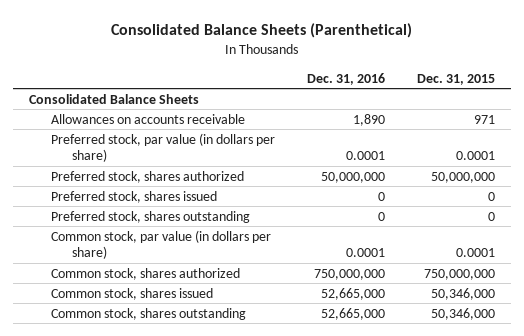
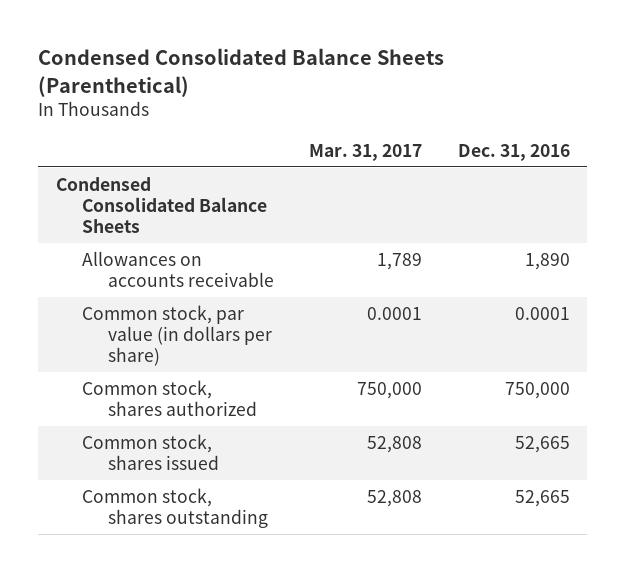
[110,22,412,38] Consolidated Balance Sheets (Parenthetical) -> [38,48,445,97] Condensed Consolidated Balance Sheets (Parenthetical)
[416,73,495,85] Dec. 31, 2015 -> none
none -> [309,143,423,161] Mar. 31, 2017
[29,93,200,104] Consolidated Balance Sheets -> [55,176,267,233] Condensed Consolidated Balance Sheets
[50,132,275,163] Preferred stock, par value (in dollars per share) -> none
[50,170,244,183] Preferred stock, shares authorized -> none
[50,190,217,203] Preferred stock, shares issued -> none
[50,210,250,223] Preferred stock, shares outstanding -> none
[313,268,385,280] 750,000,000 -> [504,381,570,399] 750,000
[320,287,385,300] 52,665,000 -> [514,435,570,453] 52,665
[320,307,385,320] 52,665,000 -> [514,489,570,507] 52,665

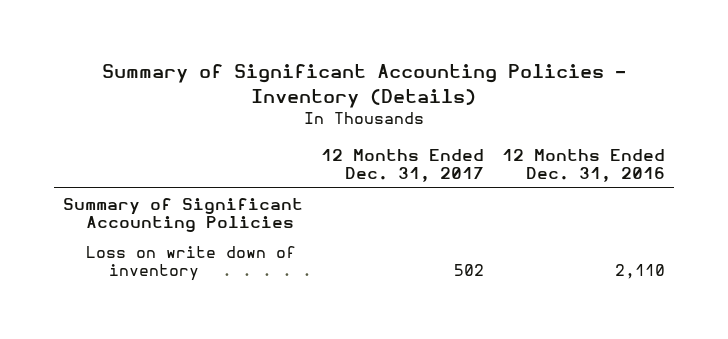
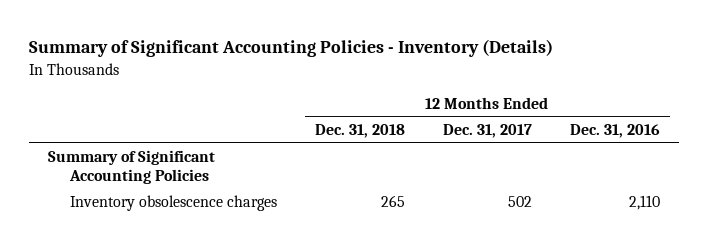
none -> [314,123,405,138] Dec. 31, 2018
[85,245,296,282] Loss on write down of inventory -> [69,195,277,212] Inventory obsolescence charges

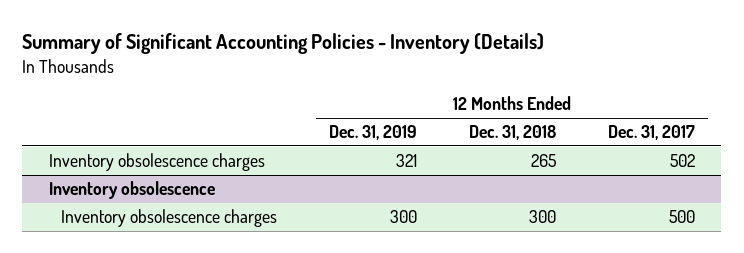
[570,123,661,138] Dec. 31, 2016 -> none
none -> [328,125,417,141] Dec. 31, 2019
[48,150,216,184] Summary of Significant Accounting Policies -> none
none -> [48,181,215,200] Inventory obsolescence
none -> [60,209,277,228] Inventory obsolescence charges

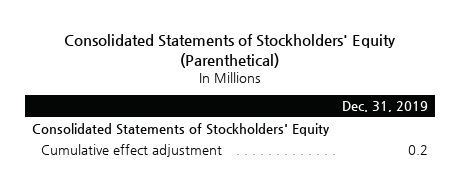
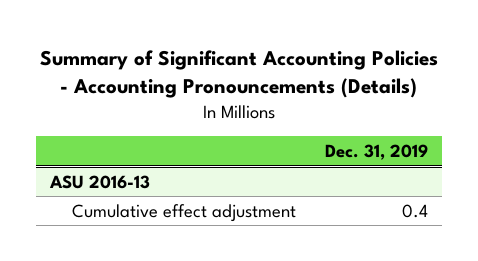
[64,34,397,68] Consolidated Statements of Stockholders' Equity (Parenthetical) -> [40,49,439,99] Summary of Significant Accounting Policies - Accounting Pronouncements (Details)
[31,123,330,137] Consolidated Statements of Stockholders' Equity -> none
none -> [49,174,151,189] ASU 2016-13
[408,145,429,156] 0.2 -> [401,203,428,218] 0.4

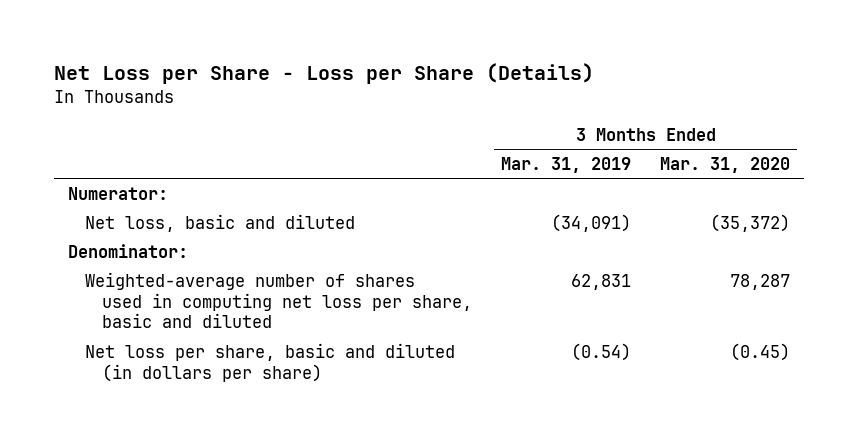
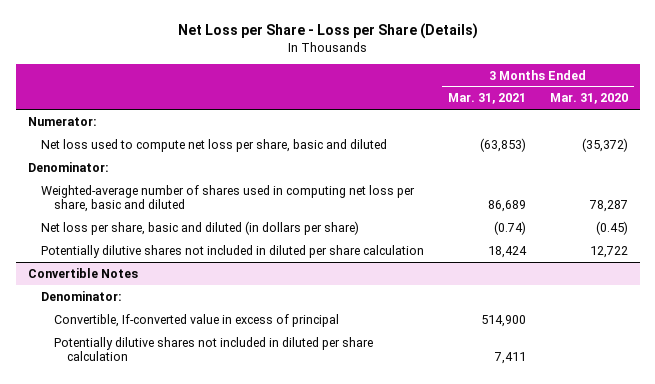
[501,156,632,173] Mar. 31, 2019 -> none
none -> [447,93,526,105] Mar. 31, 2021
[85,213,356,232] Net loss, basic and diluted -> [40,138,387,152] Net loss used to compute net loss per share, basic and diluted
none -> [40,244,424,258] Potentially dilutive shares not included in diluted per share calculation
none -> [27,267,138,278] Convertible Notes
none -> [40,290,122,301] Denominator:
none -> [53,313,339,327] Convertible, If-converted value in excess of principal
none -> [53,336,373,361] Potentially dilutive shares not included in diluted per share calculation

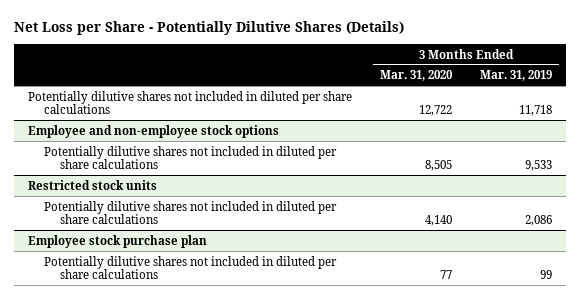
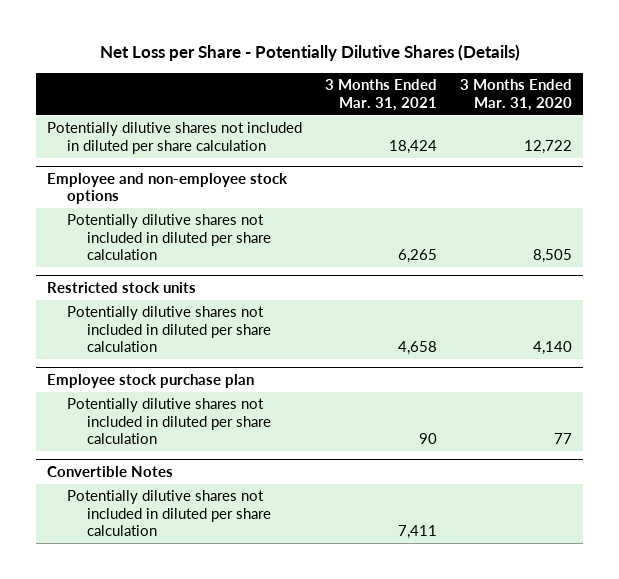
[480,70,553,82] Mar. 31, 2019 -> none
none -> [325,79,438,111] 3 Months Ended Mar. 31, 2021
[28,90,353,115] Potentially dilutive shares not included in diluted per share calculations -> [47,122,303,154] Potentially dilutive shares not included in diluted per share calculation
[44,145,338,170] Potentially dilutive shares not included in diluted per share calculations -> [67,214,272,261] Potentially dilutive shares not included in diluted per share calculation
[44,200,338,225] Potentially dilutive shares not included in diluted per share calculations -> [67,306,272,353] Potentially dilutive shares not included in diluted per share calculation
[44,255,338,280] Potentially dilutive shares not included in diluted per share calculations -> [67,398,272,445] Potentially dilutive shares not included in diluted per share calculation
none -> [47,466,174,478] Convertible Notes
none -> [67,490,272,537] Potentially dilutive shares not included in diluted per share calculation

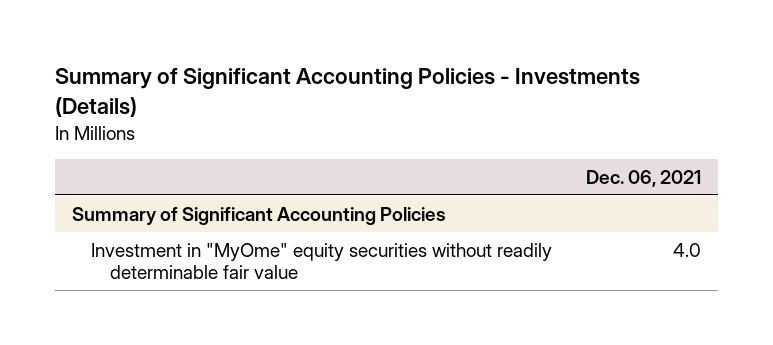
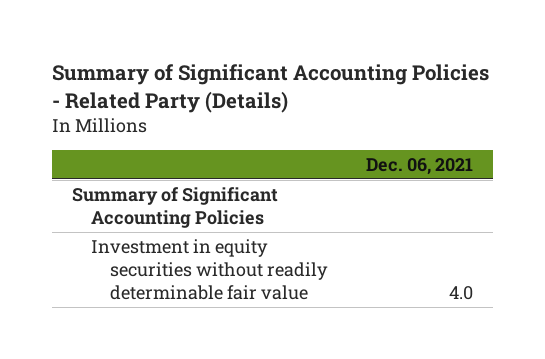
[54,68,640,117] Summary of Significant Accounting Policies - Investments (Details) -> [51,63,489,113] Summary of Significant Accounting Policies - Related Party (Details)
[90,242,552,280] Investment in "MyOme" equity securities without readily determinable fair value -> [90,238,328,300] Investment in equity securities without readily determinable fair value

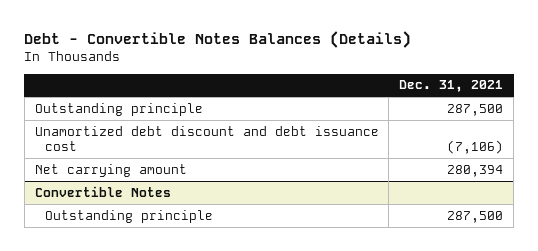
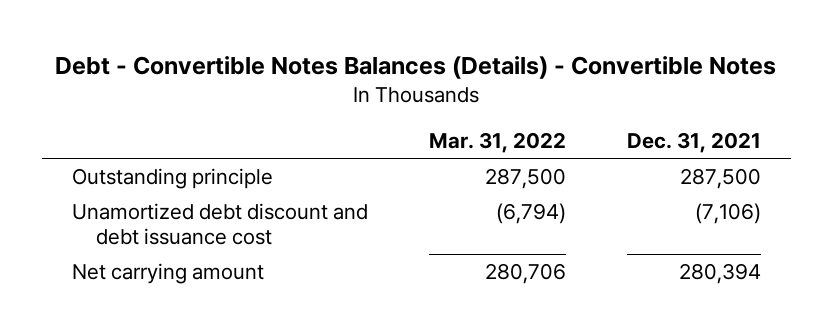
[24,30,412,48] Debt - Convertible Notes Balances (Details) -> [55,56,777,80] Debt - Convertible Notes Balances (Details) - Convertible Notes
none -> [428,132,566,154] Mar. 31, 2022
[34,185,171,197] Convertible Notes -> none
[44,209,213,223] Outstanding principle -> none

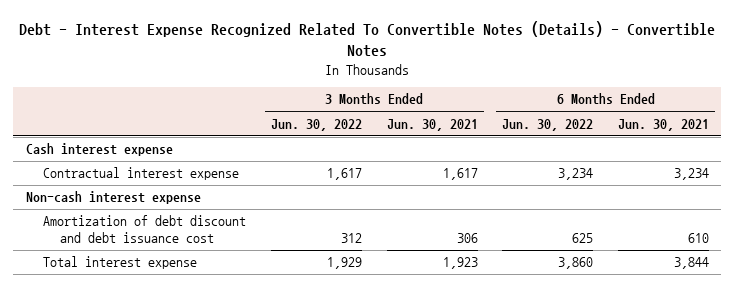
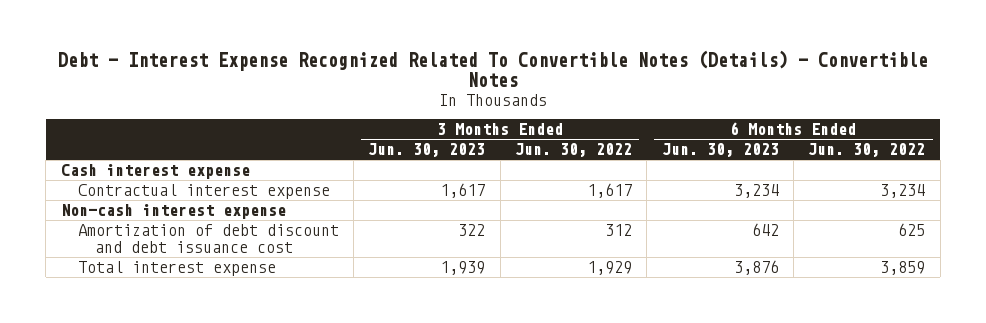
[386,118,478,131] Jun. 30, 2021 -> none
[618,118,710,131] Jun. 30, 2021 -> none
none -> [368,143,486,158] Jun. 30, 2023
none -> [661,143,779,158] Jun. 30, 2023
[558,257,594,270] 3,860 -> [880,261,926,276] 3,859

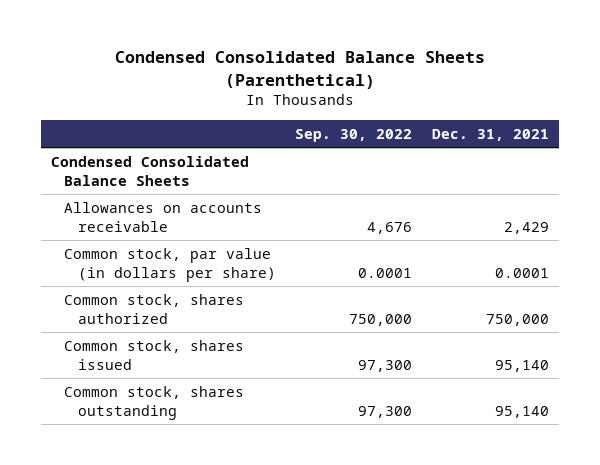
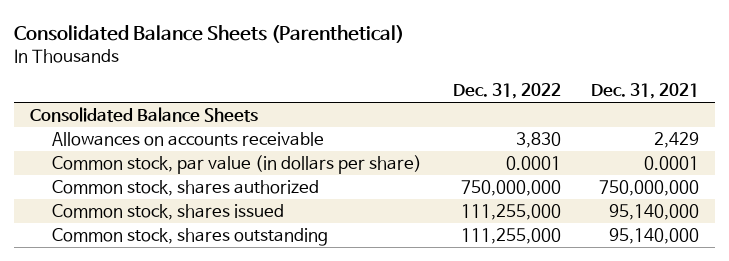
[114,51,485,89] Condensed Consolidated Balance Sheets (Parenthetical) -> [14,24,405,43] Consolidated Balance Sheets (Parenthetical)
[295,128,413,142] Sep. 30, 2022 -> none
none -> [452,82,561,99] Dec. 31, 2022
[50,155,249,186] Condensed Consolidated Balance Sheets -> [29,106,258,122] Consolidated Balance Sheets
[486,313,550,326] 750,000 -> [599,179,700,196] 750,000,000
[495,359,550,372] 95,140 -> [609,203,700,220] 95,140,000
[495,405,550,418] 95,140 -> [609,227,700,244] 95,140,000

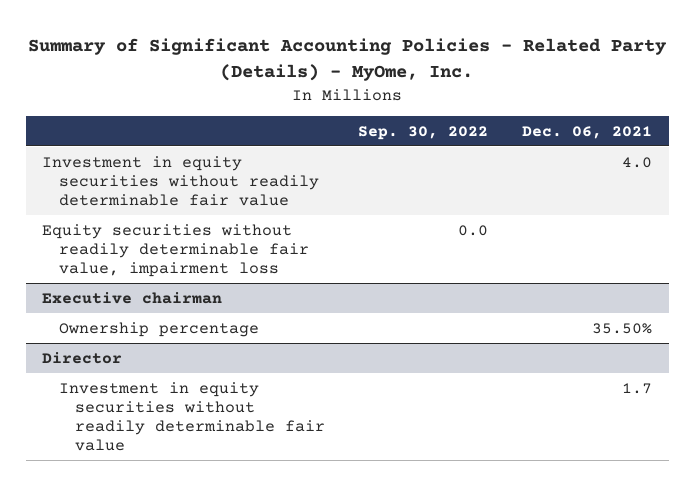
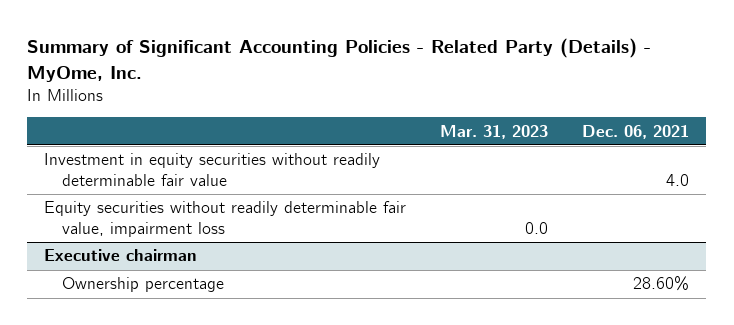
[358,125,489,140] Sep. 30, 2022 -> none
none -> [440,124,549,139] Mar. 31, 2023
[42,351,123,364] Director -> none
[58,381,325,452] Investment in equity securities without readily determinable fair value -> none
[592,322,653,334] 35.50% -> [633,276,690,292] 28.60%

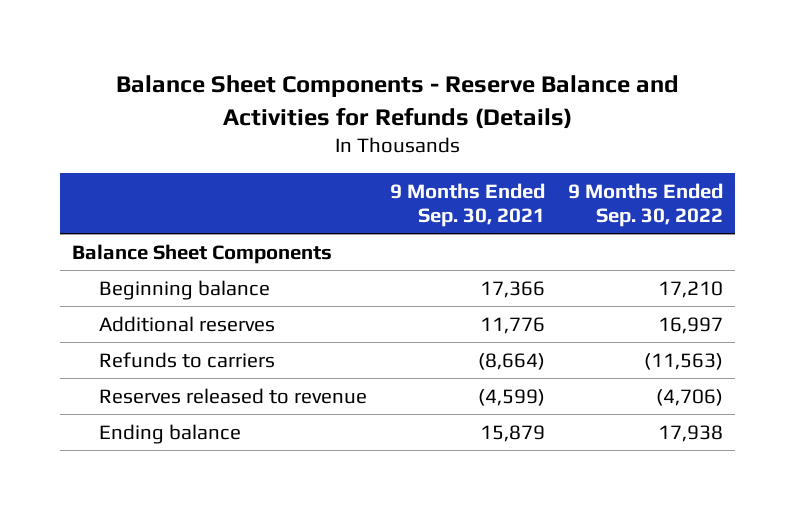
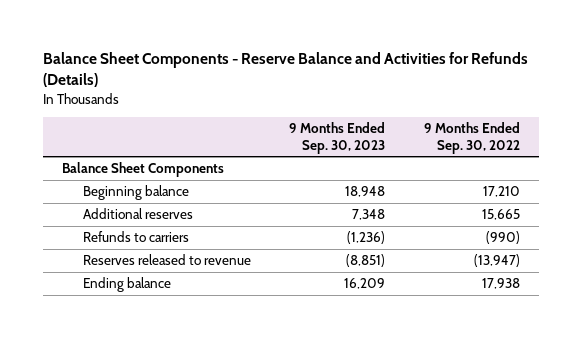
[390,182,546,227] 9 Months Ended Sep. 30, 2021 -> none
none -> [289,122,386,154] 9 Months Ended Sep. 30, 2023
[658,316,724,334] 16,997 -> [481,209,520,221] 15,665
[644,352,724,370] (11,563) -> [485,231,520,245] (990)
[656,388,724,406] (4,706) -> [473,254,520,268] (13,947)

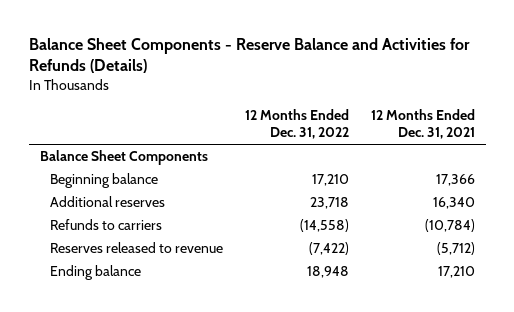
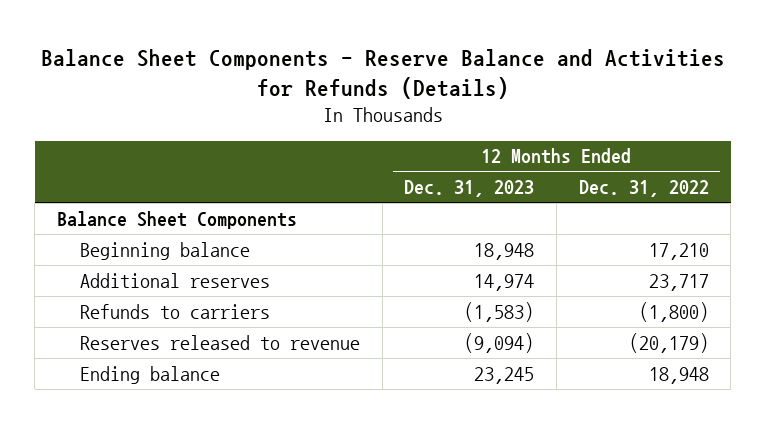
[370,109,475,140] 12 Months Ended Dec. 31, 2021 -> none
none -> [404,180,535,198] Dec. 31, 2023
[310,197,350,210] 23,718 -> [648,273,709,291] 23,717
[300,219,350,233] (14,558) -> [638,301,709,322] (1,800)
[309,242,350,256] (7,422) -> [628,332,709,353] (20,179)

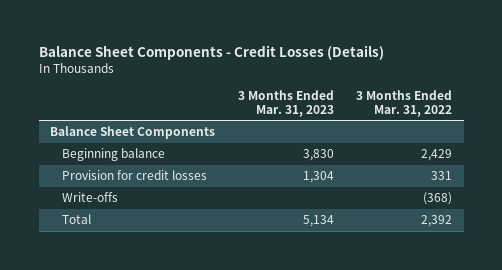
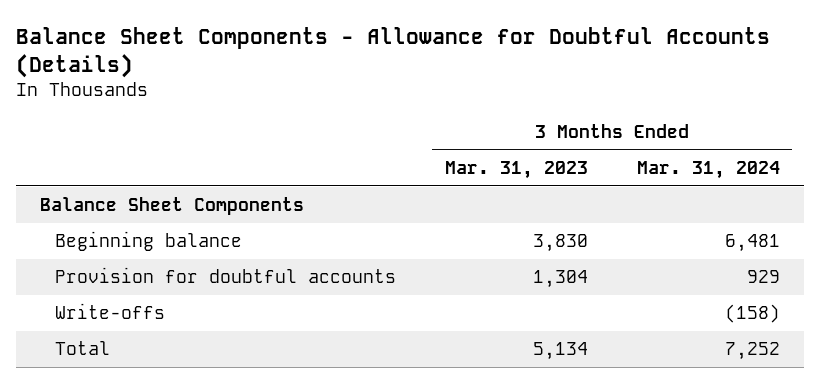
[38,45,384,61] Balance Sheet Components - Credit Losses (Details) -> [15,26,770,78] Balance Sheet Components - Allowance for Doubtful Accounts (Details)
[356,90,453,117] 3 Months Ended Mar. 31, 2022 -> none
none -> [636,161,780,180] Mar. 31, 2024
[62,170,208,181] Provision for credit losses -> [54,267,396,284] Provision for doubtful accounts

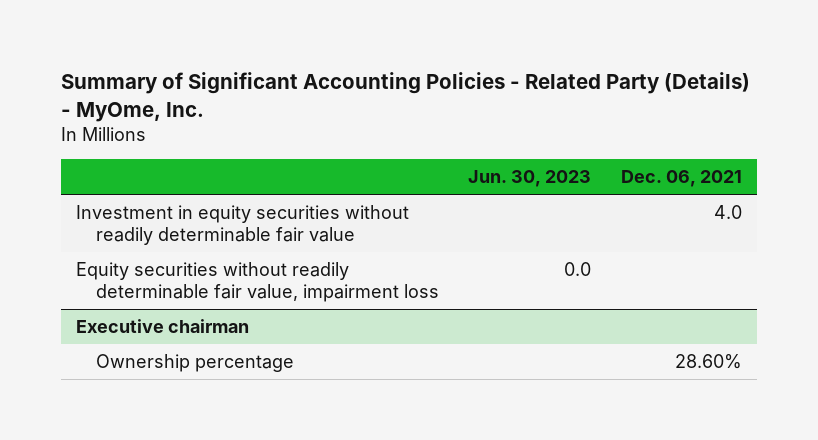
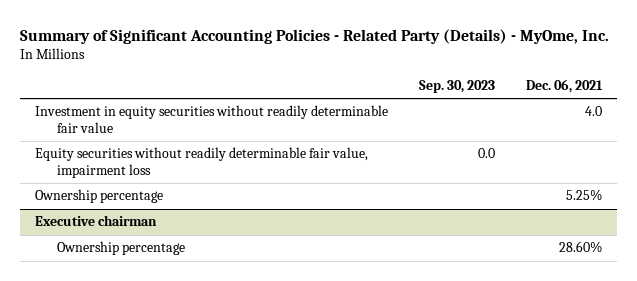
[468,170,592,188] Jun. 30, 2023 -> none
none -> [419,79,496,93] Sep. 30, 2023
none -> [35,189,164,204] Ownership percentage

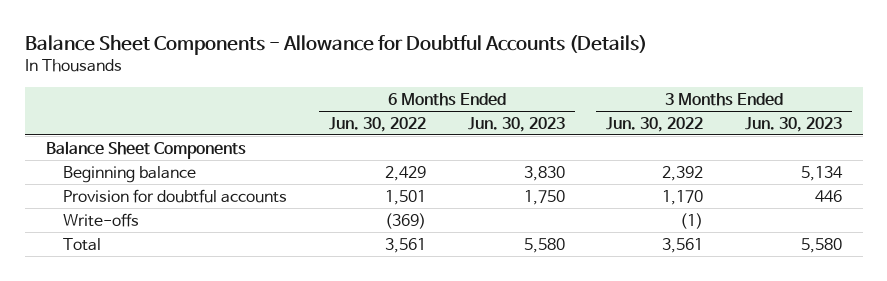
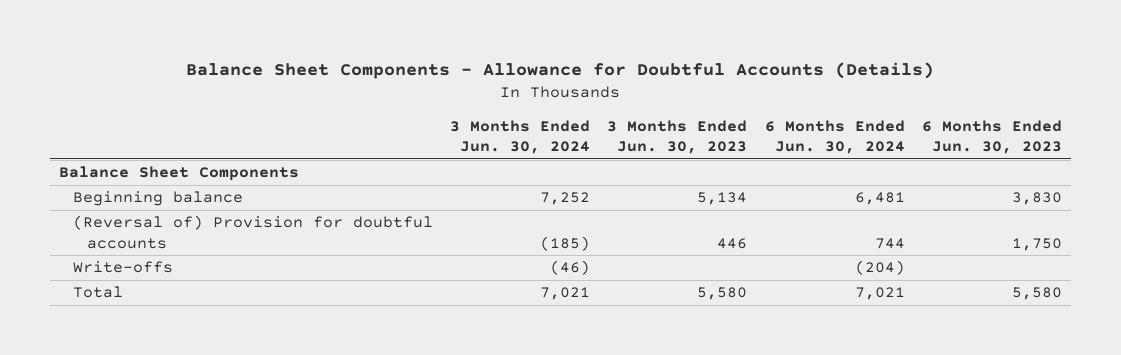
[328,116,426,132] Jun. 30, 2022 -> none
[606,116,704,132] Jun. 30, 2022 -> none
none -> [449,119,590,155] 3 Months Ended Jun. 30, 2024
none -> [764,119,905,155] 6 Months Ended Jun. 30, 2024
[63,188,288,203] Provision for doubtful accounts -> [72,215,433,249] (Reversal of) Provision for doubtful accounts

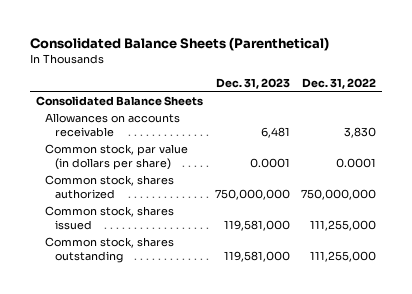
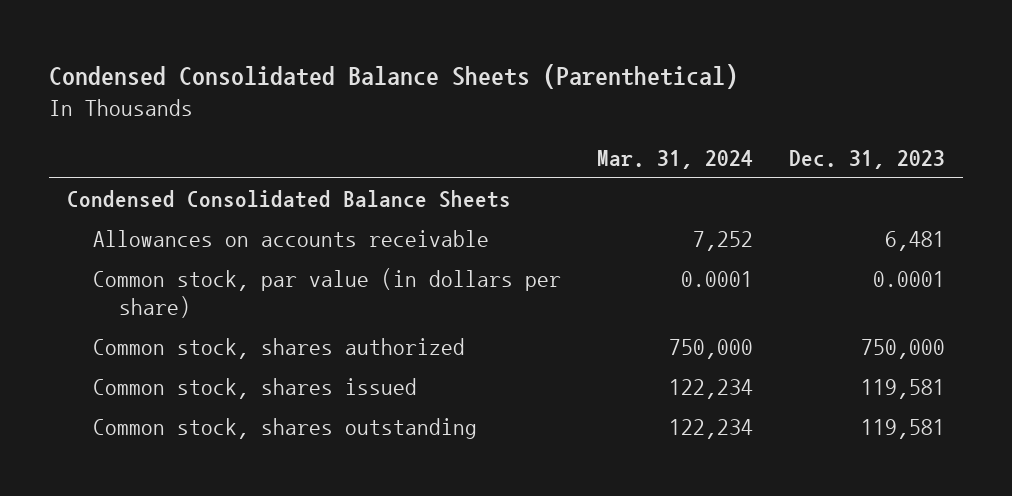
[30,36,330,51] Consolidated Balance Sheets (Parenthetical) -> [48,64,738,90] Condensed Consolidated Balance Sheets (Parenthetical)
[302,77,377,89] Dec. 31, 2022 -> none
none -> [597,149,754,169] Mar. 31, 2024
[36,95,204,106] Consolidated Balance Sheets -> [66,190,511,209] Condensed Consolidated Balance Sheets
[214,188,290,200] 750,000,000 -> [861,339,946,360] 750,000
[223,219,290,231] 119,581,000 -> [861,379,946,400] 119,581
[223,250,290,262] 119,581,000 -> [861,419,946,440] 119,581

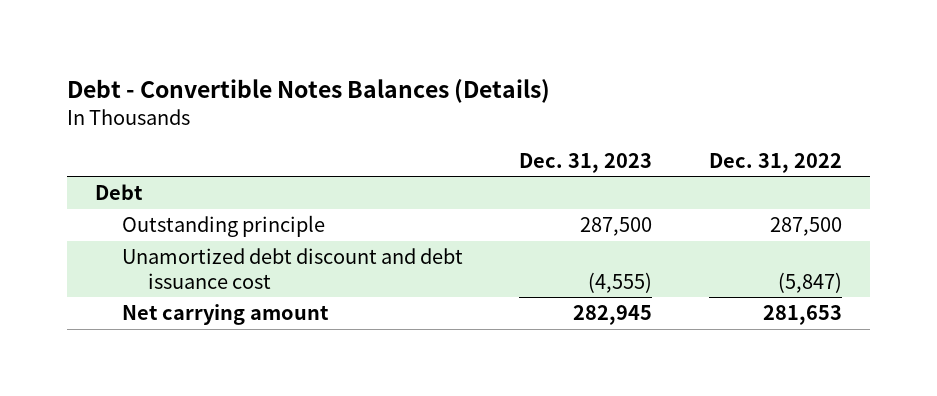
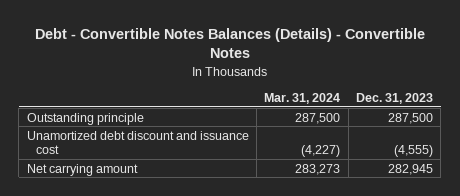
[66,78,550,103] Debt - Convertible Notes Balances (Details) -> [34,27,425,59] Debt - Convertible Notes Balances (Details) - Convertible Notes
[708,152,842,173] Dec. 31, 2022 -> none
none -> [264,92,341,104] Mar. 31, 2024
[95,184,144,201] Debt -> none
[121,248,463,289] Unamortized debt discount and debt issuance cost -> [26,130,249,155] Unamortized debt discount and issuance cost

